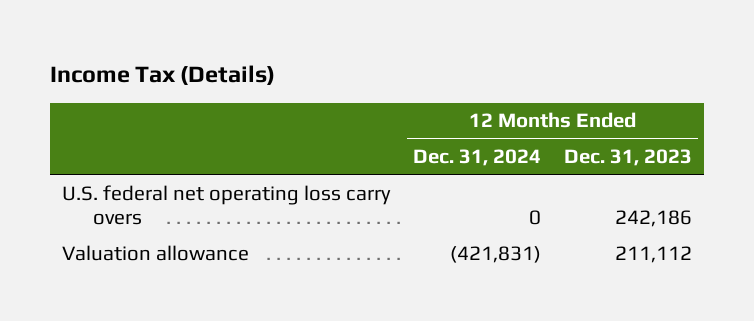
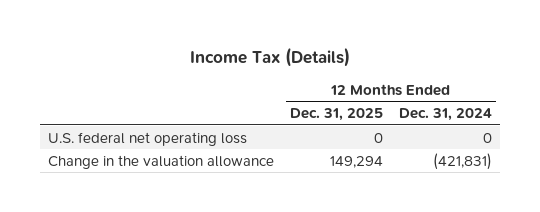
[564,148,693,166] Dec. 31, 2023 -> none
none -> [290,108,384,122] Dec. 31, 2025
[61,184,391,225] U.S. federal net operating loss carry overs -> [48,131,248,146] U.S. federal net operating loss
[61,244,249,261] Valuation allowance -> [48,154,275,169] Change in the valuation allowance

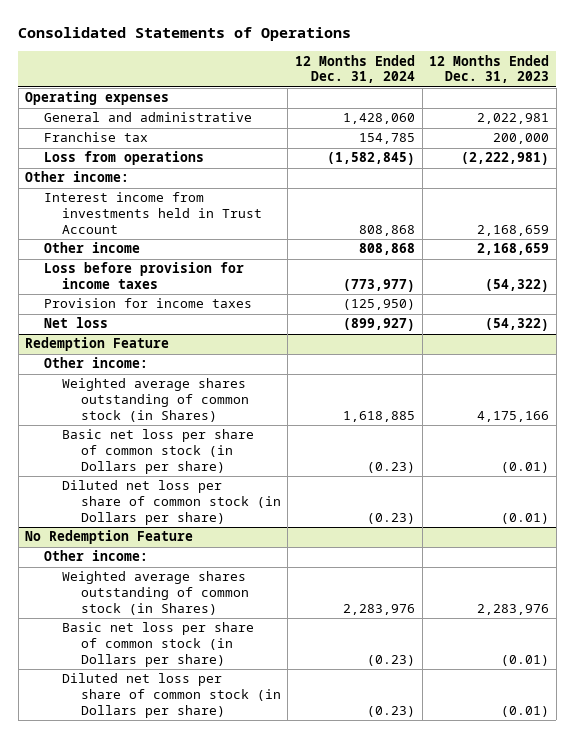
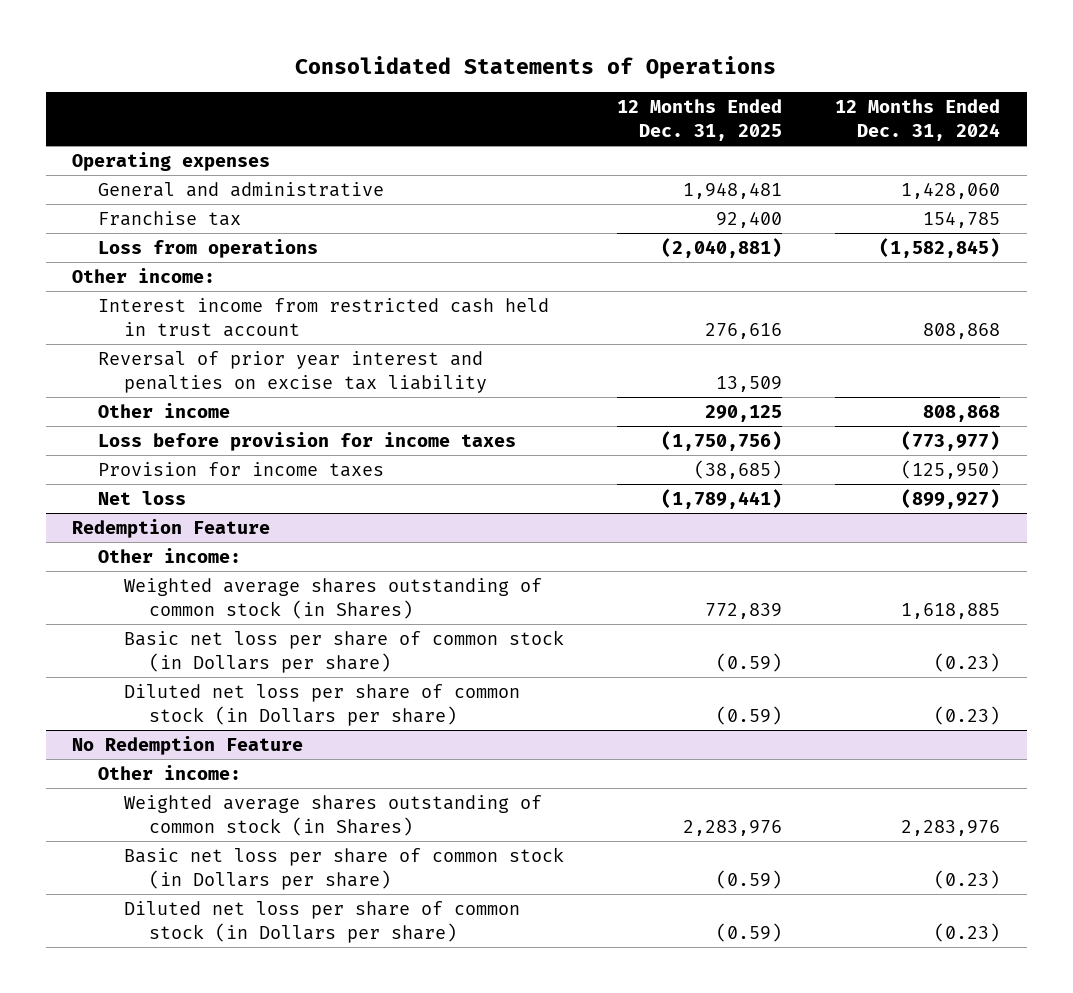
[429,54,550,84] 12 Months Ended Dec. 31, 2023 -> none
none -> [616,99,782,142] 12 Months Ended Dec. 31, 2025
[43,192,263,234] Interest income from investments held in Trust Account -> [98,298,550,337] Interest income from restricted cash held in trust account
none -> [98,351,487,393] Reversal of prior year interest and penalties on excise tax liability

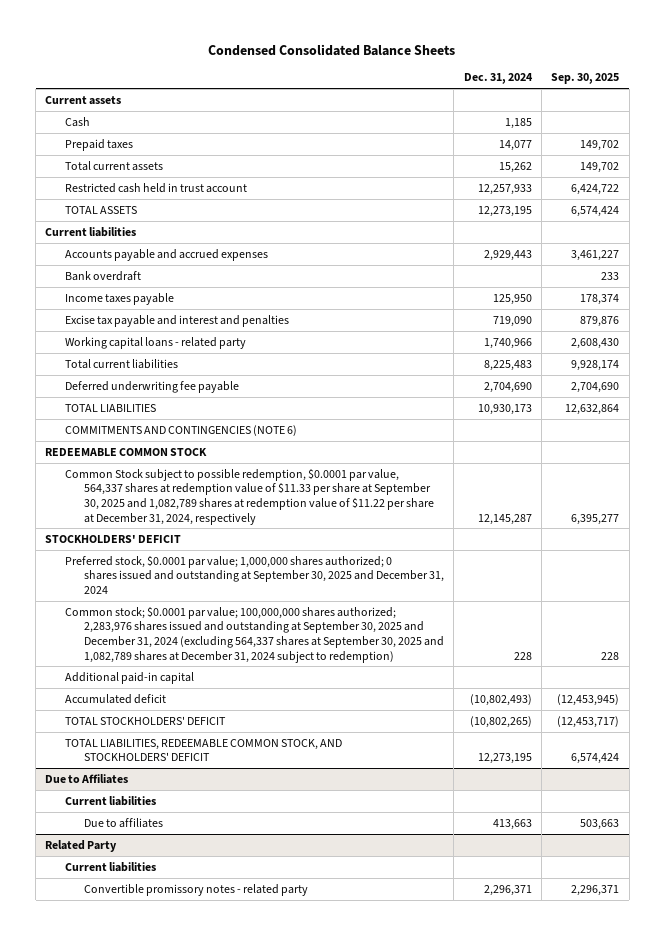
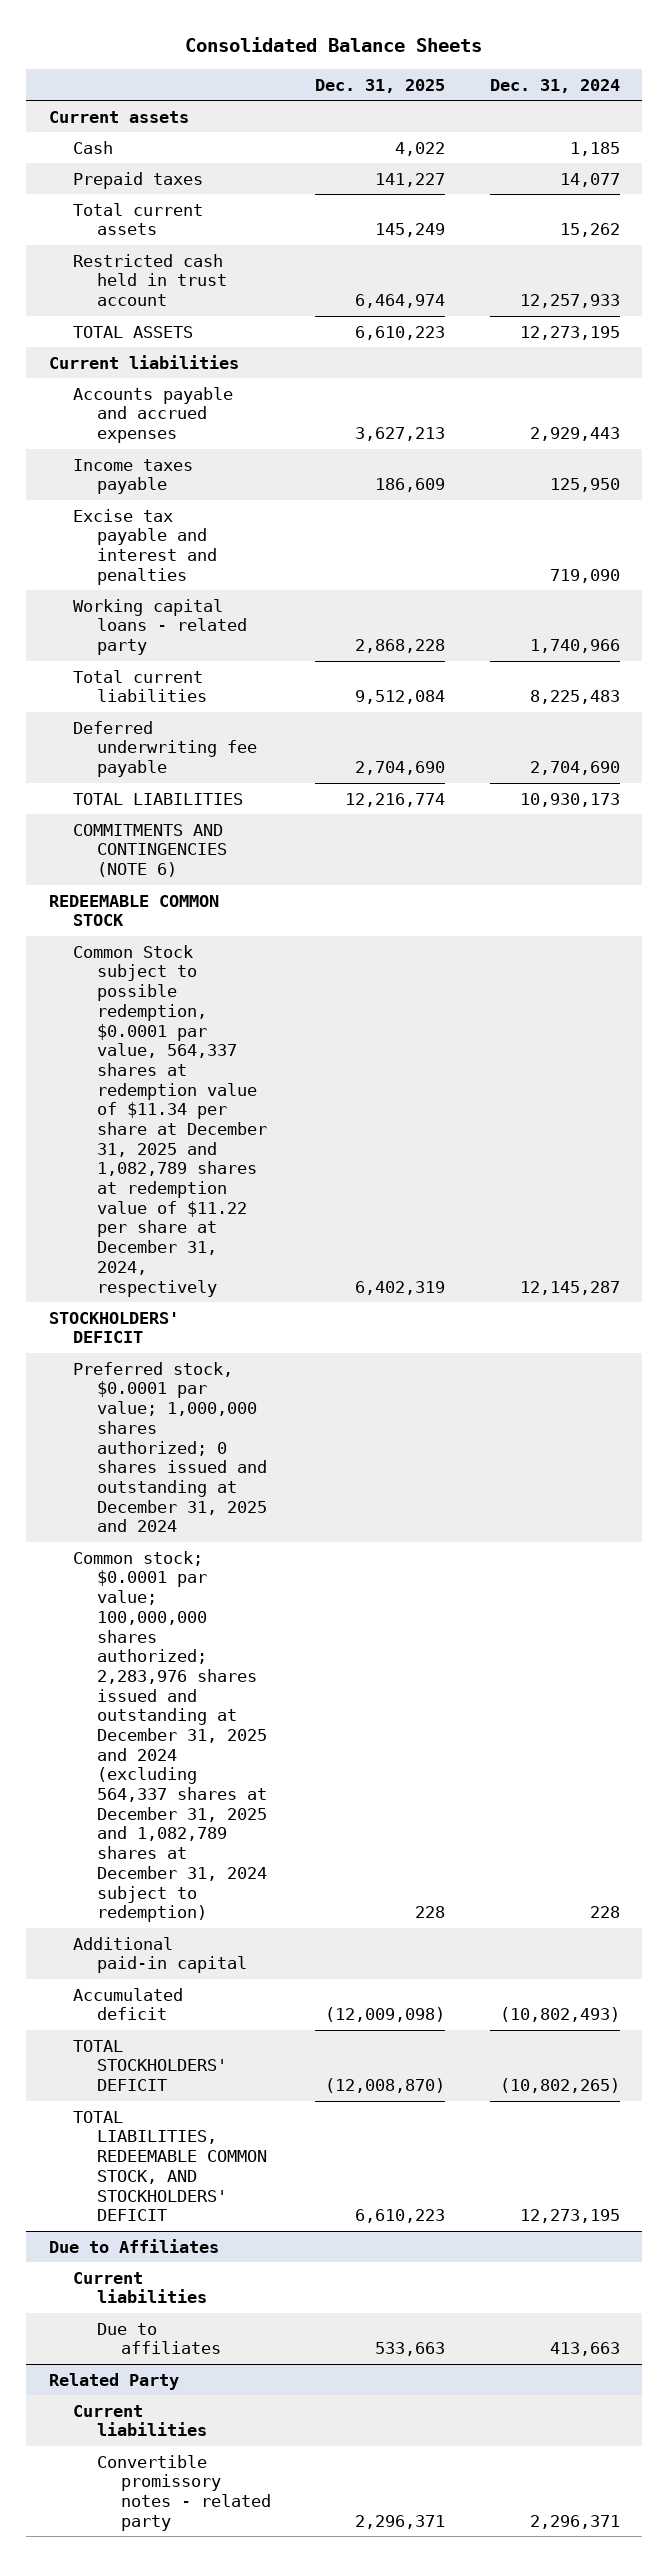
[208,43,456,56] Condensed Consolidated Balance Sheets -> [185,37,483,53] Consolidated Balance Sheets
[551,73,620,85] Sep. 30, 2025 -> none
none -> [315,78,446,93] Dec. 31, 2025
[64,270,141,281] Bank overdraft -> none
[64,468,435,525] Common Stock subject to possible redemption, $0.0001 par value, 564,337 shares at redemption value of $11.33 per share at September 30, 2025 and 1,082,789 shares at redemption value of $11.22 per share at December 31, 2024, respectively -> [72,944,267,1297] Common Stock subject to possible redemption, $0.0001 par value, 564,337 shares at redemption value of $11.34 per share at December 31, 2025 and 1,082,789 shares at redemption value of $11.22 per share at December 31, 2024, respectively
[64,555,445,595] Preferred stock, $0.0001 par value; 1,000,000 shares authorized; 0 shares issued and outstanding at September 30, 2025 and December 31, 2024 -> [72,1361,267,1533] Preferred stock, $0.0001 par value; 1,000,000 shares authorized; 0 shares issued and outstanding at December 31, 2025 and 2024
[64,606,445,663] Common stock; $0.0001 par value; 100,000,000 shares authorized; 2,283,976 shares issued and outstanding at September 30, 2025 and December 31, 2024 (excluding 564,337 shares at September 30, 2025 and 1,082,789 shares at December 31, 2024 subject to redemption) -> [72,1550,267,1923] Common stock; $0.0001 par value; 100,000,000 shares authorized; 2,283,976 shares issued and outstanding at December 31, 2025 and 2024 (excluding 564,337 shares at December 31, 2025 and 1,082,789 shares at December 31, 2024 subject to redemption)

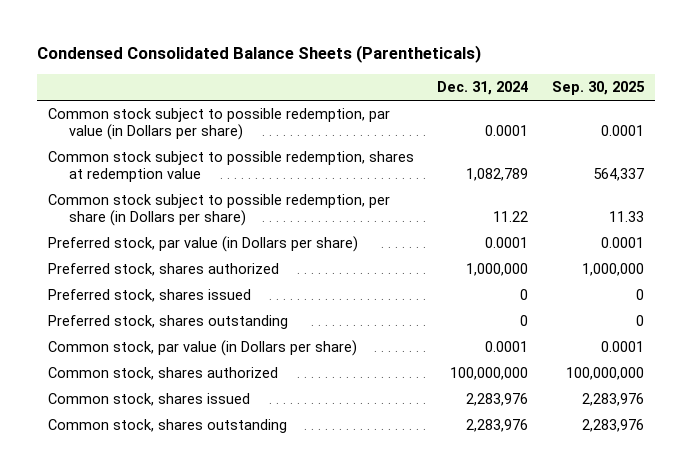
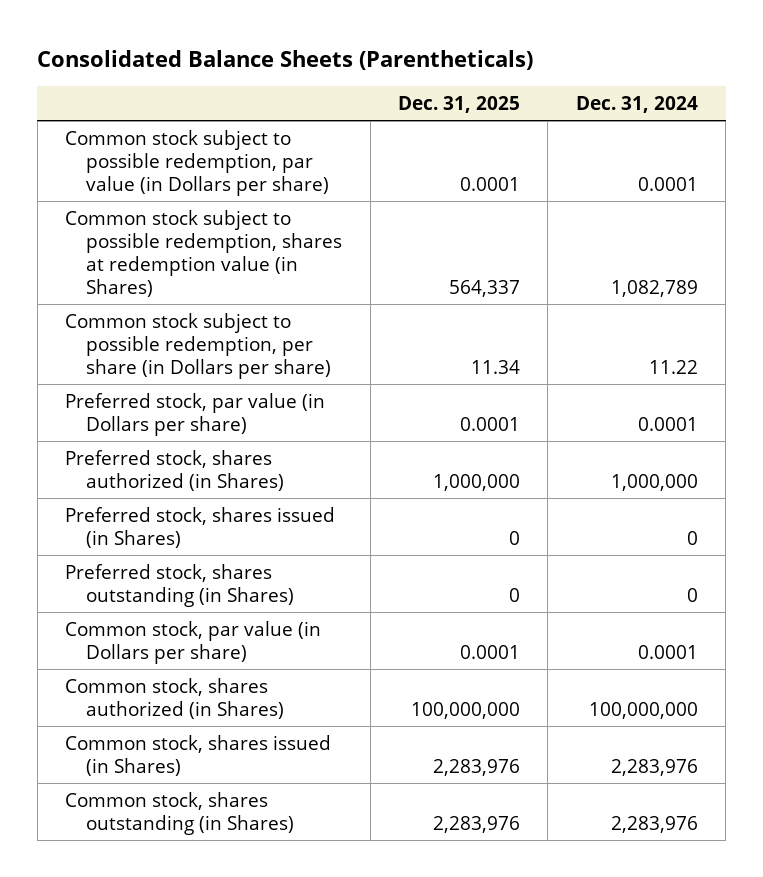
[36,45,481,64] Condensed Consolidated Balance Sheets (Parentheticals) -> [37,49,534,70] Consolidated Balance Sheets (Parentheticals)
[551,81,645,96] Sep. 30, 2025 -> none
none -> [398,95,521,113] Dec. 31, 2025
[48,151,415,183] Common stock subject to possible redemption, shares at redemption value -> [64,210,343,297] Common stock subject to possible redemption, shares at redemption value (in Shares)
[48,263,280,277] Preferred stock, shares authorized -> [64,450,285,491] Preferred stock, shares authorized (in Shares)
[48,289,252,303] Preferred stock, shares issued -> [64,507,335,548] Preferred stock, shares issued (in Shares)
[48,315,289,330] Preferred stock, shares outstanding -> [64,564,295,607] Preferred stock, shares outstanding (in Shares)
[48,367,279,381] Common stock, shares authorized -> [64,678,285,719] Common stock, shares authorized (in Shares)
[48,393,251,407] Common stock, shares issued -> [64,735,331,776] Common stock, shares issued (in Shares)
[48,419,288,434] Common stock, shares outstanding -> [64,792,295,835] Common stock, shares outstanding (in Shares)

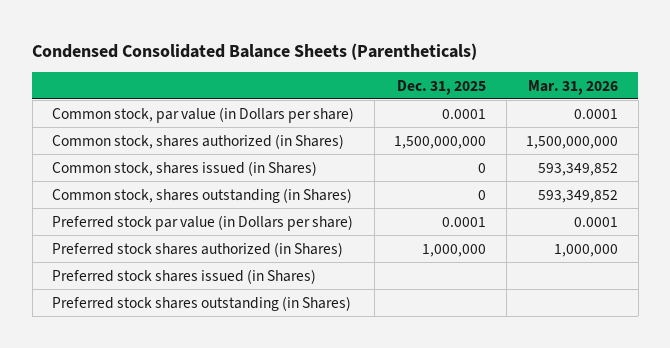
[37,49,534,70] Consolidated Balance Sheets (Parentheticals) -> [32,42,478,60] Condensed Consolidated Balance Sheets (Parentheticals)
[575,95,698,113] Dec. 31, 2024 -> none
none -> [528,79,619,95] Mar. 31, 2026
[64,130,330,196] Common stock subject to possible redemption, par value (in Dollars per share) -> none
[64,210,343,297] Common stock subject to possible redemption, shares at redemption value (in Shares) -> none
[64,313,332,379] Common stock subject to possible redemption, per share (in Dollars per share) -> none
[64,393,325,436] Preferred stock, par value (in Dollars per share) -> none
[64,450,285,491] Preferred stock, shares authorized (in Shares) -> none
[64,507,335,548] Preferred stock, shares issued (in Shares) -> none
[64,564,295,607] Preferred stock, shares outstanding (in Shares) -> none
[411,701,521,719] 100,000,000 -> [394,135,487,149] 1,500,000,000
[433,758,521,776] 2,283,976 -> [478,162,487,173] 0
[433,815,521,833] 2,283,976 -> [478,189,487,200] 0
none -> [52,214,354,231] Preferred stock par value (in Dollars per share)
none -> [52,241,344,257] Preferred stock shares authorized (in Shares)
none -> [52,268,317,284] Preferred stock shares issued (in Shares)
none -> [52,295,352,311] Preferred stock shares outstanding (in Shares)

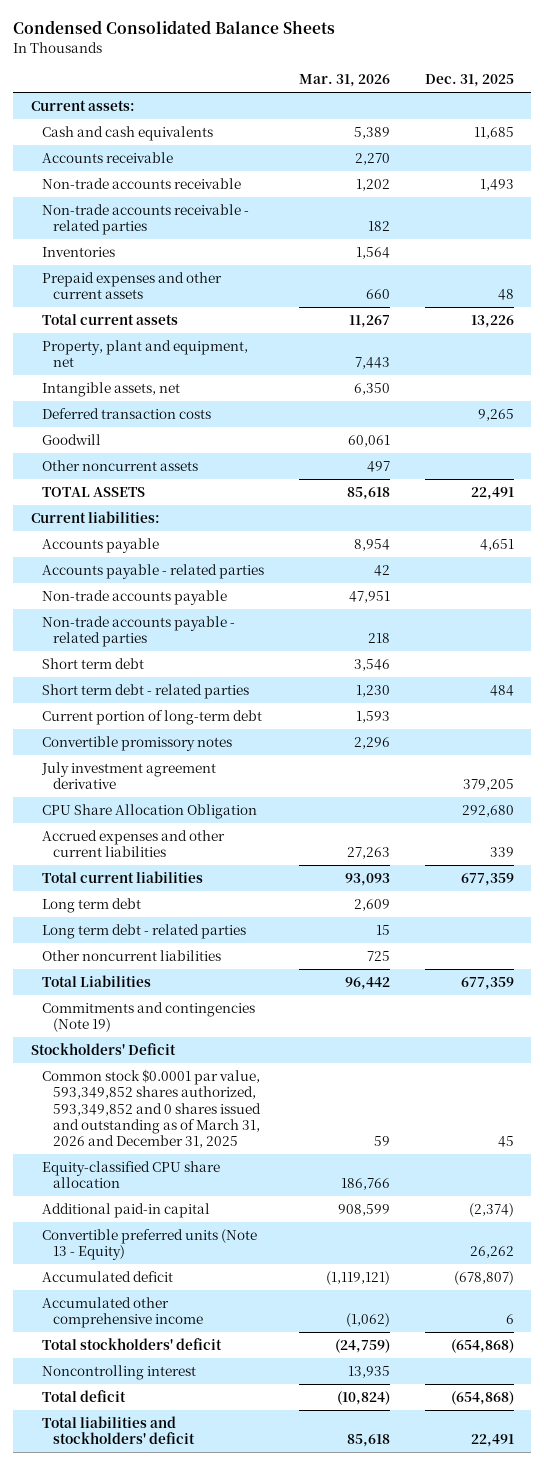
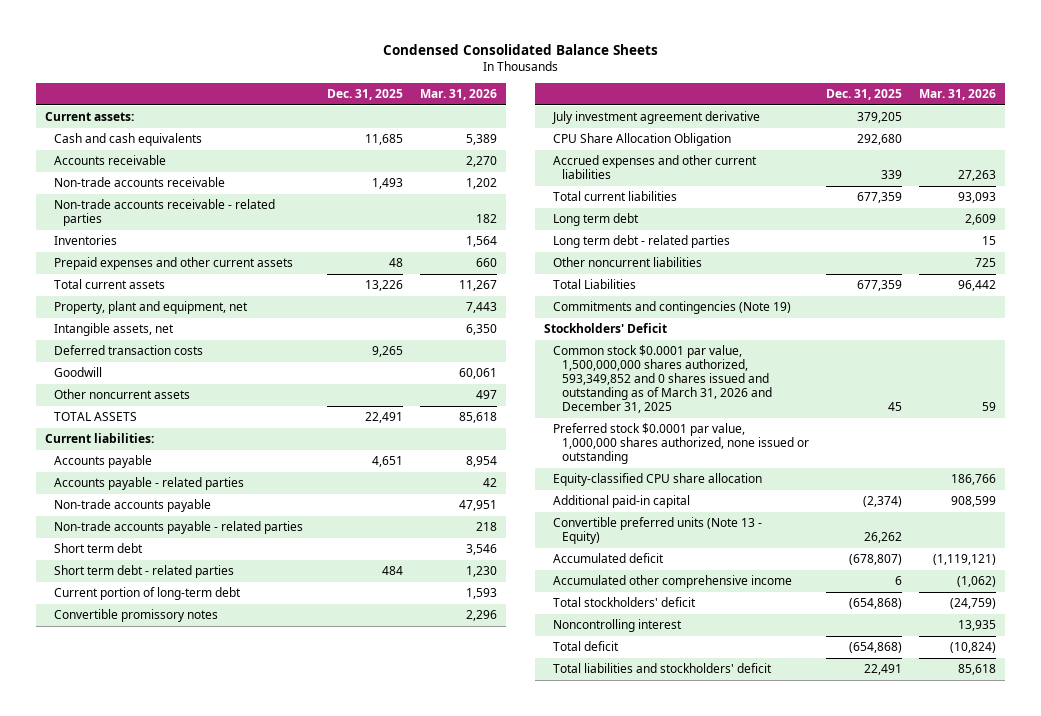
[41,1068,261,1149] Common stock $0.0001 par value, 593,349,852 shares authorized, 593,349,852 and 0 shares issued and outstanding as of March 31, 2026 and December 31, 2025 -> [552,345,772,414] Common stock $0.0001 par value, 1,500,000,000 shares authorized, 593,349,852 and 0 shares issued and outstanding as of March 31, 2026 and December 31, 2025
none -> [552,423,809,465] Preferred stock $0.0001 par value, 1,000,000 shares authorized, none issued or outstanding

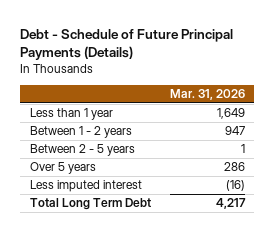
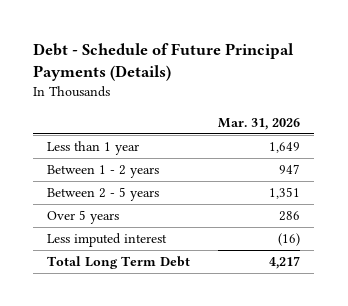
[240,144,245,154] 1 -> [269,187,301,200] 1,351

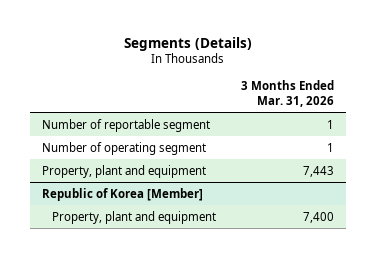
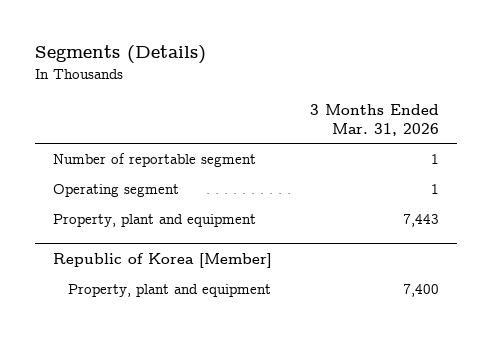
[42,141,207,155] Number of operating segment -> [53,184,180,198] Operating segment

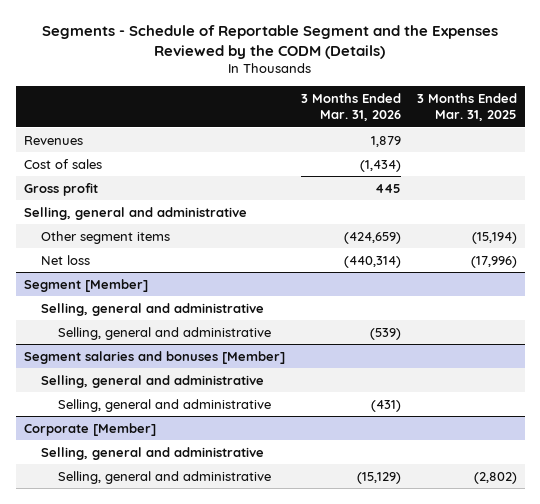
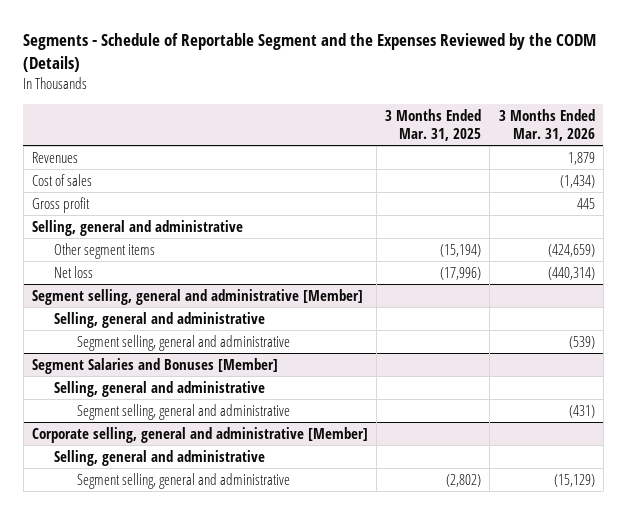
[23,278,148,292] Segment [Member] -> [31,288,363,305] Segment selling, general and administrative [Member]
[58,326,272,340] Selling, general and administrative -> [77,334,291,351] Segment selling, general and administrative
[23,350,285,364] Segment salaries and bonuses [Member] -> [31,357,278,374] Segment Salaries and Bonuses [Member]
[58,398,272,412] Selling, general and administrative -> [77,403,291,420] Segment selling, general and administrative
[23,422,156,436] Corporate [Member] -> [31,426,368,443] Corporate selling, general and administrative [Member]
[58,470,272,484] Selling, general and administrative -> [77,472,291,489] Segment selling, general and administrative

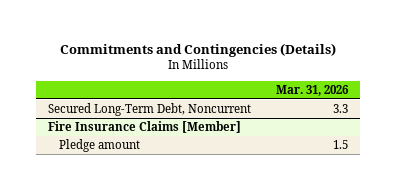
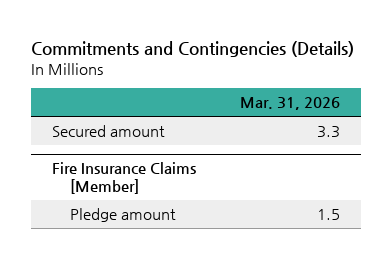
[48,103,252,117] Secured Long-Term Debt, Noncurrent -> [52,125,166,138] Secured amount

